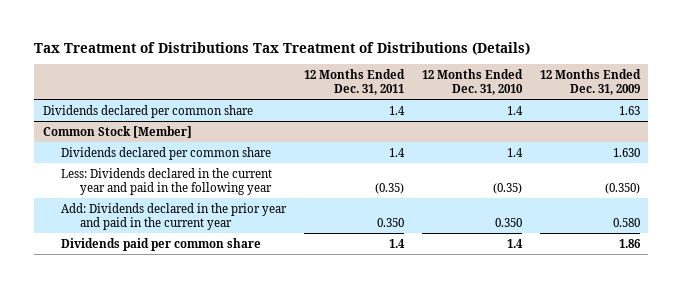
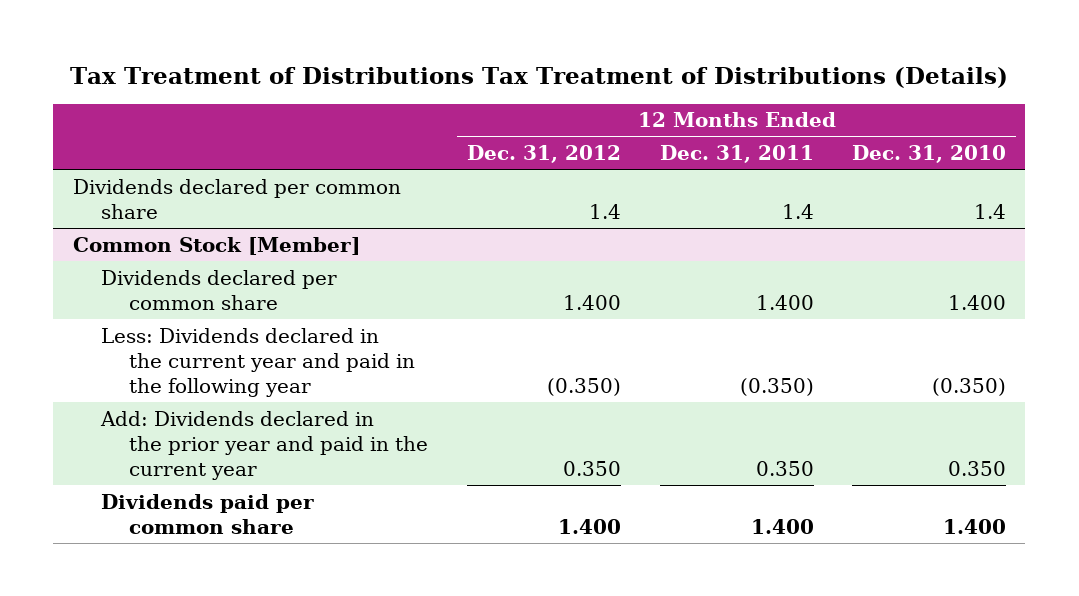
[539,68,641,96] 12 Months Ended Dec. 31, 2009 -> none
none -> [467,144,622,163] Dec. 31, 2012
[389,147,406,157] 1.4 -> [755,294,814,310] 1.400
[506,147,523,157] 1.4 -> [948,294,1007,310] 1.400
[375,182,405,194] (0.35) -> [739,377,814,396] (0.350)
[492,182,522,194] (0.35) -> [932,377,1007,396] (0.350)
[389,238,406,248] 1.4 -> [750,518,814,534] 1.400
[506,238,523,248] 1.4 -> [943,518,1007,534] 1.400

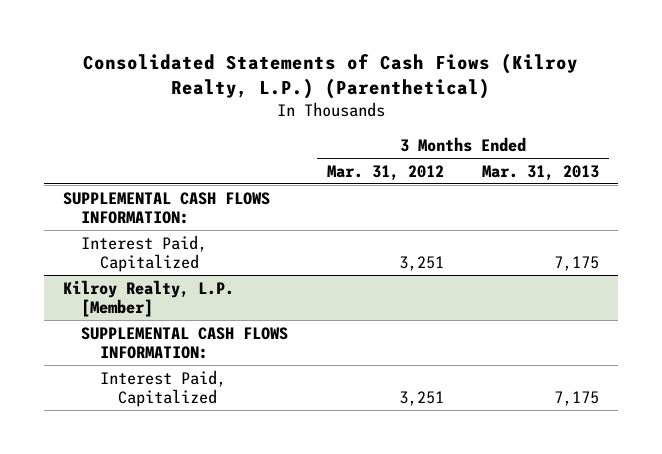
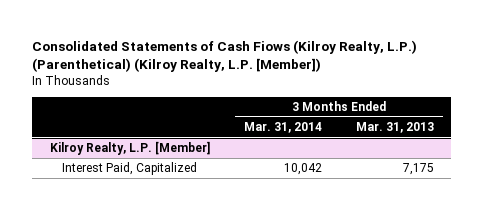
[83,52,579,100] Consolidated Statements of Cash Fiows (Kilroy Realty, L.P.) (Parenthetical) -> [32,39,418,73] Consolidated Statements of Cash Fiows (Kilroy Realty, L.P.) (Parenthetical) (Kilroy Realty, L.P. [Member])
[326,164,444,181] Mar. 31, 2012 -> none
none -> [243,122,322,134] Mar. 31, 2014
[62,191,270,224] SUPPLEMENTAL CASH FLOWS INFORMATION: -> none
[81,234,208,272] Interest Paid, Capitalized -> none
[81,326,289,359] SUPPLEMENTAL CASH FLOWS INFORMATION: -> none

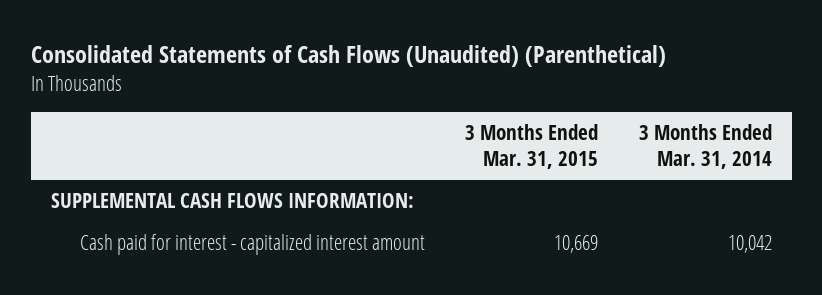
[32,39,418,73] Consolidated Statements of Cash Fiows (Kilroy Realty, L.P.) (Parenthetical) (Kilroy Realty, L.P. [Member]) -> [30,45,666,68] Consolidated Statements of Cash Flows (Unaudited) (Parenthetical)
[356,122,435,134] Mar. 31, 2013 -> none
none -> [465,124,599,169] 3 Months Ended Mar. 31, 2015
[49,141,210,156] Kilroy Realty, L.P. [Member] -> none
none -> [50,193,414,209] SUPPLEMENTAL CASH FLOWS INFORMATION:
[61,162,197,176] Interest Paid, Capitalized -> [80,234,426,256] Cash paid for interest - capitalized interest amount

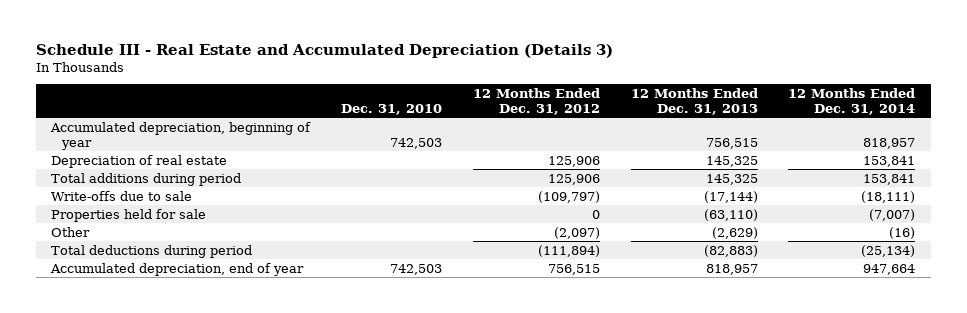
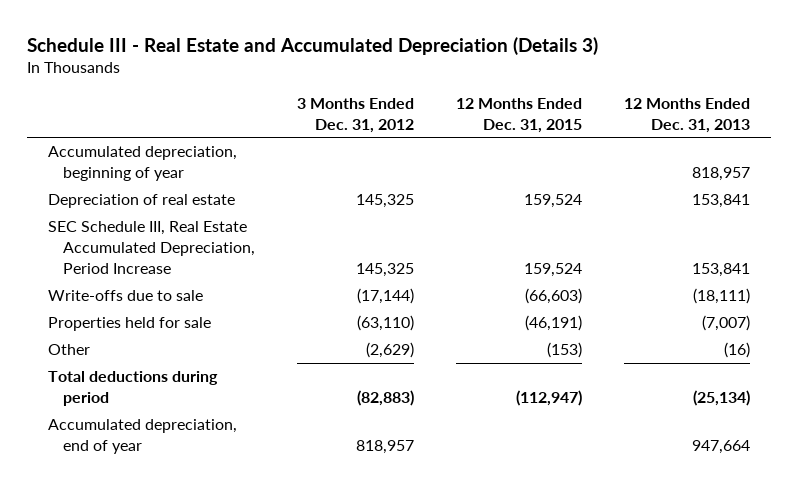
[340,103,442,115] Dec. 31, 2010 -> none
[472,87,600,115] 12 Months Ended Dec. 31, 2012 -> none
[788,87,916,115] 12 Months Ended Dec. 31, 2014 -> none
none -> [297,97,415,133] 3 Months Ended Dec. 31, 2012
none -> [455,97,582,133] 12 Months Ended Dec. 31, 2015
[51,172,242,186] Total additions during period -> none
[705,137,758,149] 756,515 -> [691,167,750,182] 818,957
[705,155,758,167] 145,325 -> [691,194,750,209] 153,841
none -> [47,221,256,275] SEC Schedule III, Real Estate Accumulated Depreciation, Period Increase
[703,190,758,203] (17,144) -> [692,288,750,305] (18,111)
[703,208,758,221] (63,110) -> [701,315,750,332] (7,007)
[711,226,758,239] (2,629) -> [723,342,750,359] (16)
[703,244,758,257] (82,883) -> [692,390,750,407] (25,134)
[705,263,758,275] 818,957 -> [691,440,750,455] 947,664

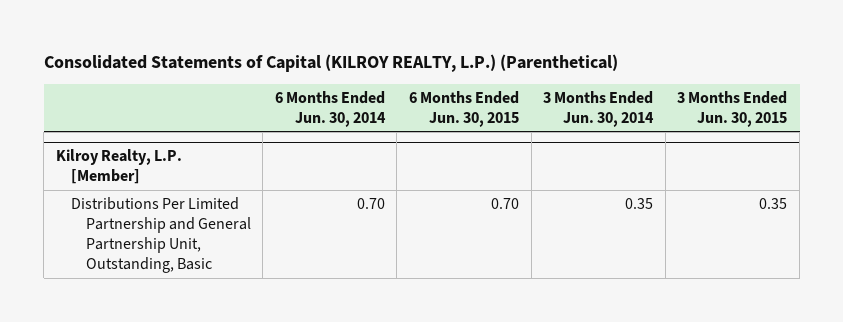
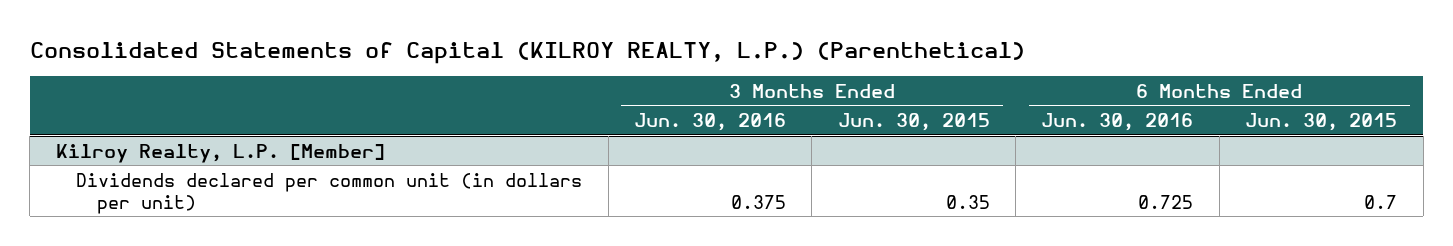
[274,90,386,127] 6 Months Ended Jun. 30, 2014 -> none
[543,90,655,127] 3 Months Ended Jun. 30, 2014 -> none
none -> [634,113,787,132] Jun. 30, 2016
none -> [1041,113,1194,132] Jun. 30, 2016
[70,196,251,274] Distributions Per Limited Partnership and General Partnership Unit, Outstanding, Basic -> none
none -> [76,172,583,214] Dividends declared per common unit (in dollars per unit)

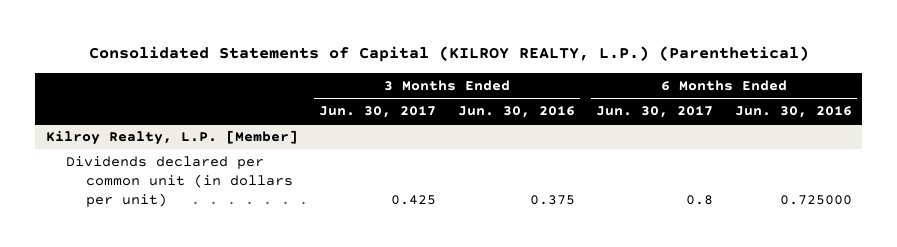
[837,113,990,132] Jun. 30, 2015 -> none
[1245,113,1398,132] Jun. 30, 2015 -> none
none -> [319,105,437,118] Jun. 30, 2017
none -> [596,105,714,118] Jun. 30, 2017
[1138,194,1194,209] 0.725 -> [779,194,852,205] 0.725000

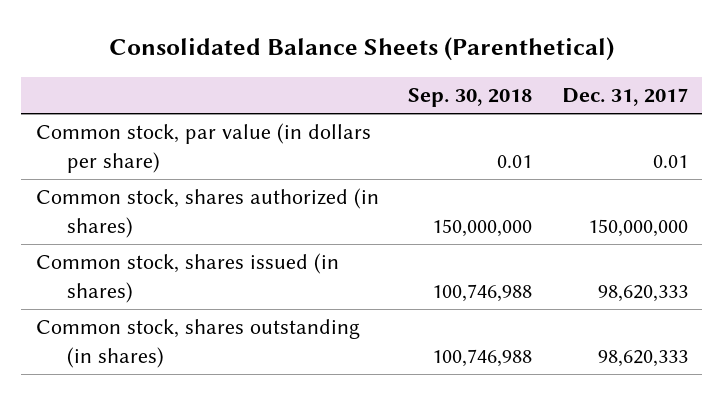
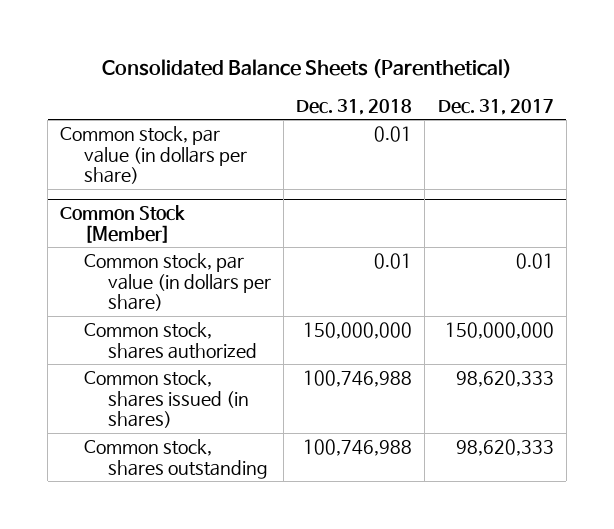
[408,88,533,108] Sep. 30, 2018 -> none
none -> [296,99,413,116] Dec. 31, 2018
none -> [60,125,248,185] Common stock, par value (in dollars per share)
none -> [60,205,186,244] Common Stock [Member]
[35,188,379,238] Common stock, shares authorized (in shares) -> [84,321,258,359] Common stock, shares authorized
[35,319,360,368] Common stock, shares outstanding (in shares) -> [84,438,269,479] Common stock, shares outstanding

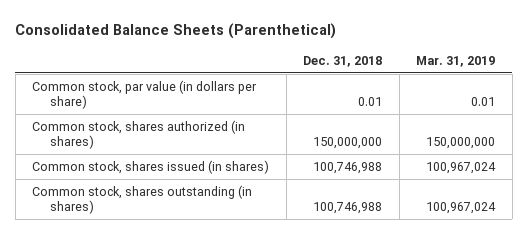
[437,99,554,116] Dec. 31, 2017 -> none
none -> [416,55,496,67] Mar. 31, 2019
[60,205,186,244] Common Stock [Member] -> none
[84,252,272,312] Common stock, par value (in dollars per share) -> none
[84,321,258,359] Common stock, shares authorized -> [32,120,246,150] Common stock, shares authorized (in shares)
[84,438,269,479] Common stock, shares outstanding -> [32,185,253,215] Common stock, shares outstanding (in shares)

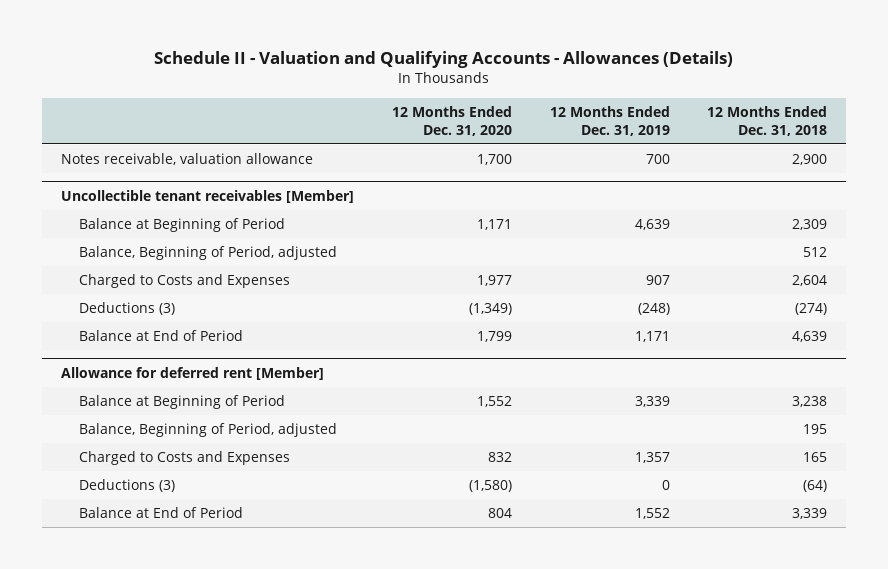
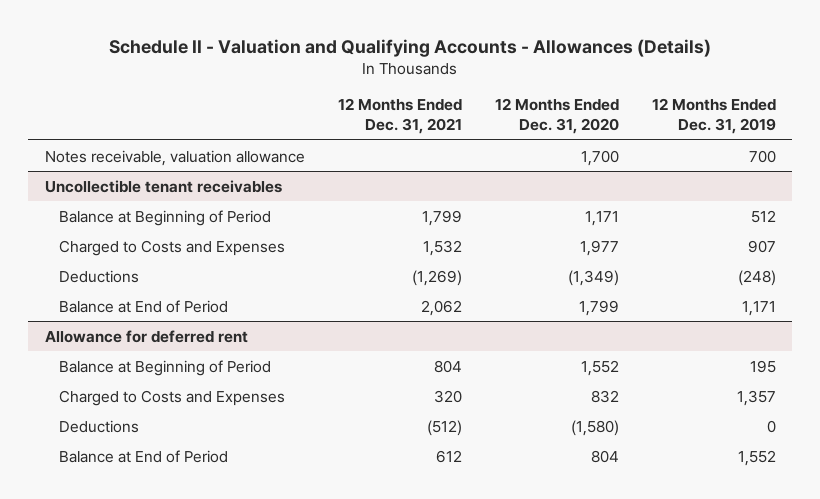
[707,105,828,136] 12 Months Ended Dec. 31, 2018 -> none
none -> [337,97,462,135] 12 Months Ended Dec. 31, 2021
[79,246,338,261] Balance, Beginning of Period, adjusted -> none
[60,190,354,204] Uncollectible tenant receivables [Member] -> [44,179,282,193] Uncollectible tenant receivables
[634,219,670,231] 4,639 -> [750,209,776,223] 512
[79,302,176,316] Deductions (3) -> [58,269,139,283] Deductions
[79,423,338,438] Balance, Beginning of Period, adjusted -> none
[60,367,324,381] Allowance for deferred rent [Member] -> [44,329,248,343] Allowance for deferred rent
[634,396,670,408] 3,339 -> [749,359,776,373] 195
[79,479,176,493] Deductions (3) -> [58,419,139,433] Deductions

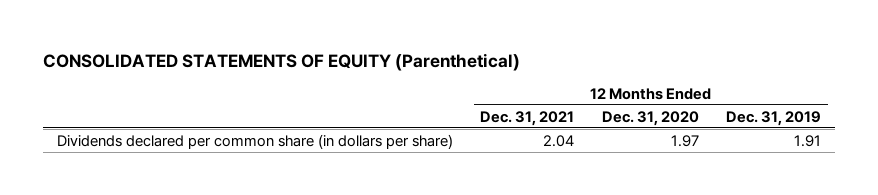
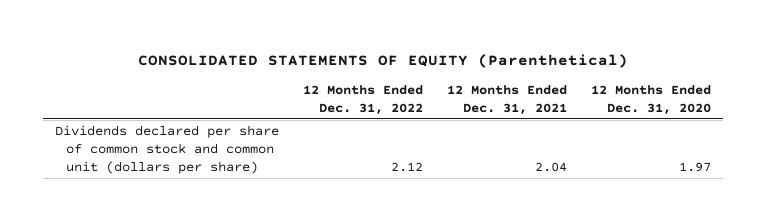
[726,110,822,126] Dec. 31, 2019 -> none
none -> [302,84,423,115] 12 Months Ended Dec. 31, 2022
[57,133,454,149] Dividends declared per common share (in dollars per share) -> [55,125,280,174] Dividends declared per share of common stock and common unit (dollars per share)

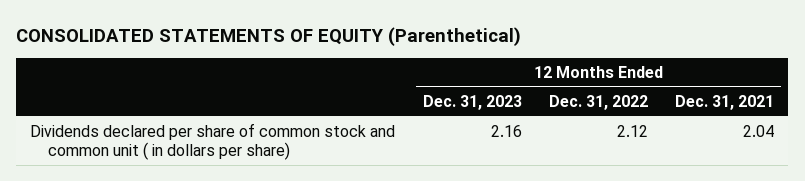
[590,84,711,115] 12 Months Ended Dec. 31, 2020 -> none
none -> [422,95,522,111] Dec. 31, 2023
[55,125,280,174] Dividends declared per share of common stock and common unit (dollars per share) -> [30,123,396,160] Dividends declared per share of common stock and common unit ( in dollars per share)

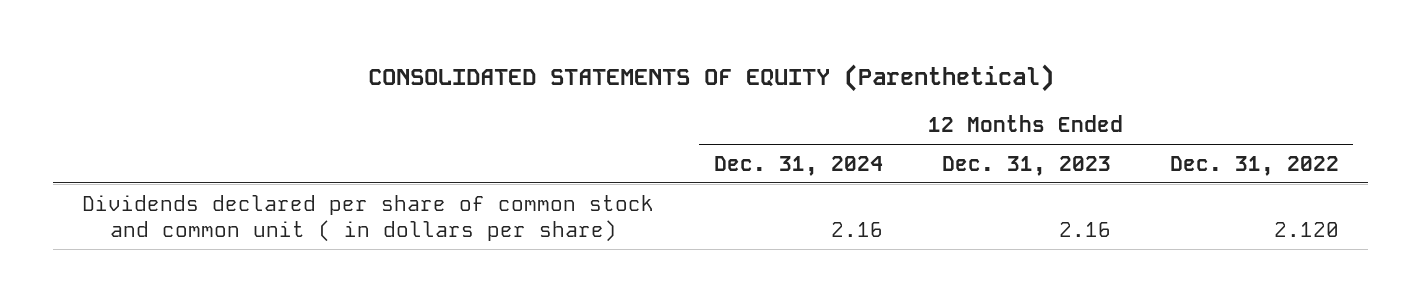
[675,95,775,111] Dec. 31, 2021 -> none
none -> [713,155,883,176] Dec. 31, 2024
[617,125,649,138] 2.12 -> [1273,222,1339,238] 2.120

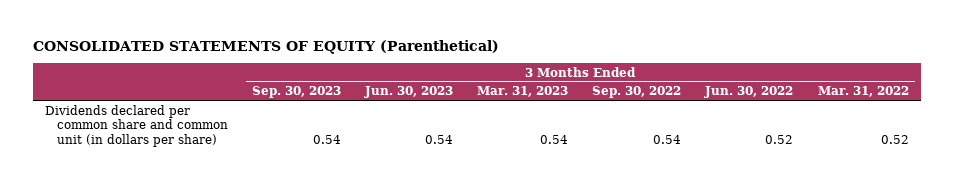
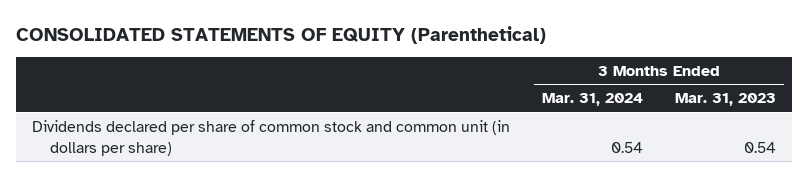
[252,86,342,99] Sep. 30, 2023 -> none
[364,86,454,99] Jun. 30, 2023 -> none
[592,86,682,99] Sep. 30, 2022 -> none
[704,86,794,99] Jun. 30, 2022 -> none
[817,86,909,98] Mar. 31, 2022 -> none
none -> [542,93,644,107] Mar. 31, 2024
[44,104,229,147] Dividends declared per common share and common unit (in dollars per share) -> [32,120,511,156] Dividends declared per share of common stock and common unit (in dollars per share)

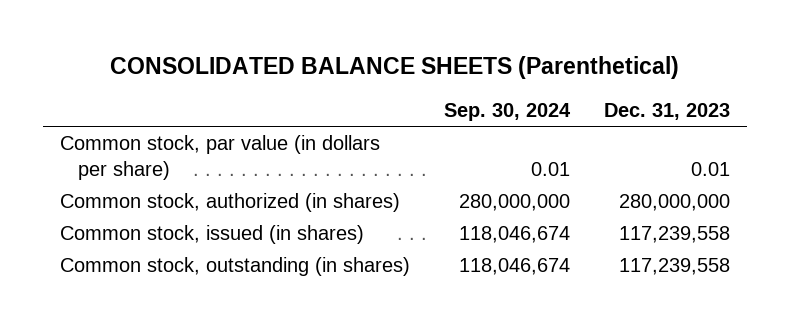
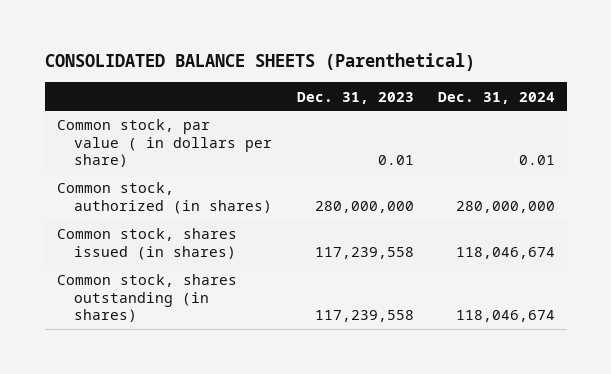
[444,103,572,122] Sep. 30, 2024 -> none
none -> [437,91,555,104] Dec. 31, 2024
[60,134,381,180] Common stock, par value (in dollars per share) -> [56,119,273,168] Common stock, par value ( in dollars per share)
[60,224,365,244] Common stock, issued (in shares) -> [56,228,237,260] Common stock, shares issued (in shares)
[60,256,411,276] Common stock, outstanding (in shares) -> [56,274,237,323] Common stock, shares outstanding (in shares)

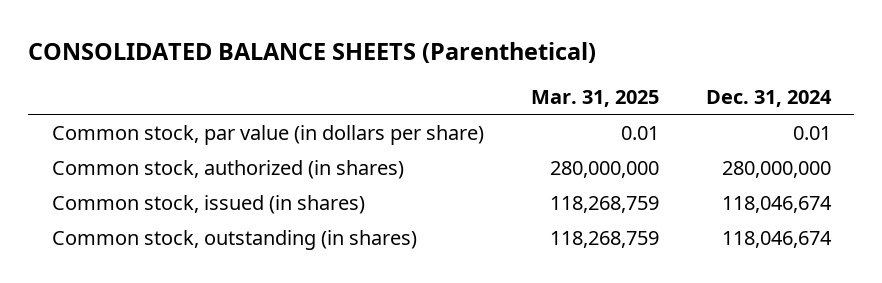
[296,91,414,104] Dec. 31, 2023 -> none
none -> [530,90,659,108] Mar. 31, 2025
[56,119,273,168] Common stock, par value ( in dollars per share) -> [51,124,484,145] Common stock, par value (in dollars per share)
[56,228,237,260] Common stock, shares issued (in shares) -> [51,194,365,214] Common stock, issued (in shares)
[56,274,237,323] Common stock, shares outstanding (in shares) -> [51,229,417,250] Common stock, outstanding (in shares)

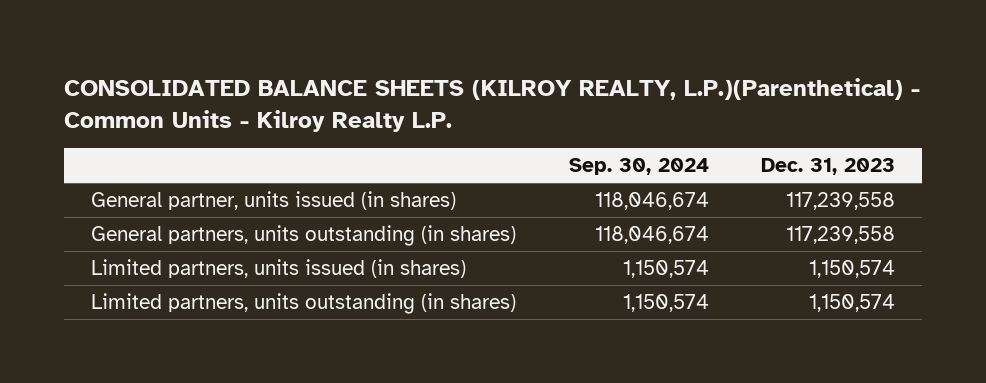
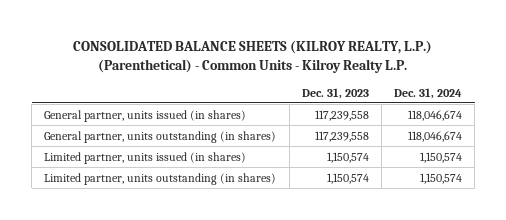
[64,78,921,132] CONSOLIDATED BALANCE SHEETS (KILROY REALTY, L.P.)(Parenthetical) - Common Units - Kilroy Realty L.P. -> [73,39,433,73] CONSOLIDATED BALANCE SHEETS (KILROY REALTY, L.P.) (Parenthetical) - Common Units - Kilroy Realty L.P.
[568,158,709,176] Sep. 30, 2024 -> none
none -> [393,87,462,99] Dec. 31, 2024
[90,224,516,246] General partners, units outstanding (in shares) -> [44,130,277,143] General partner, units outstanding (in shares)
[90,258,466,278] Limited partners, units issued (in shares) -> [44,151,247,164] Limited partner, units issued (in shares)
[90,292,516,314] Limited partners, units outstanding (in shares) -> [44,172,277,185] Limited partner, units outstanding (in shares)

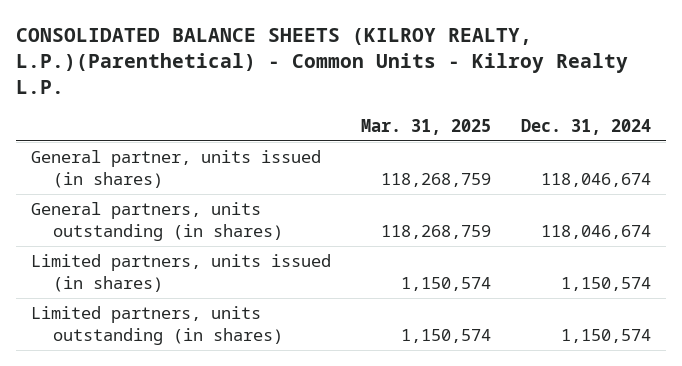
[73,39,433,73] CONSOLIDATED BALANCE SHEETS (KILROY REALTY, L.P.) (Parenthetical) - Common Units - Kilroy Realty L.P. -> [15,27,628,95] CONSOLIDATED BALANCE SHEETS (KILROY REALTY, L.P.)(Parenthetical) - Common Units - Kilroy Realty L.P.
[301,87,369,99] Dec. 31, 2023 -> none
none -> [360,118,491,135] Mar. 31, 2025
[44,130,277,143] General partner, units outstanding (in shares) -> [30,202,284,241] General partners, units outstanding (in shares)
[44,151,247,164] Limited partner, units issued (in shares) -> [30,254,331,292] Limited partners, units issued (in shares)
[44,172,277,185] Limited partner, units outstanding (in shares) -> [30,306,284,345] Limited partners, units outstanding (in shares)

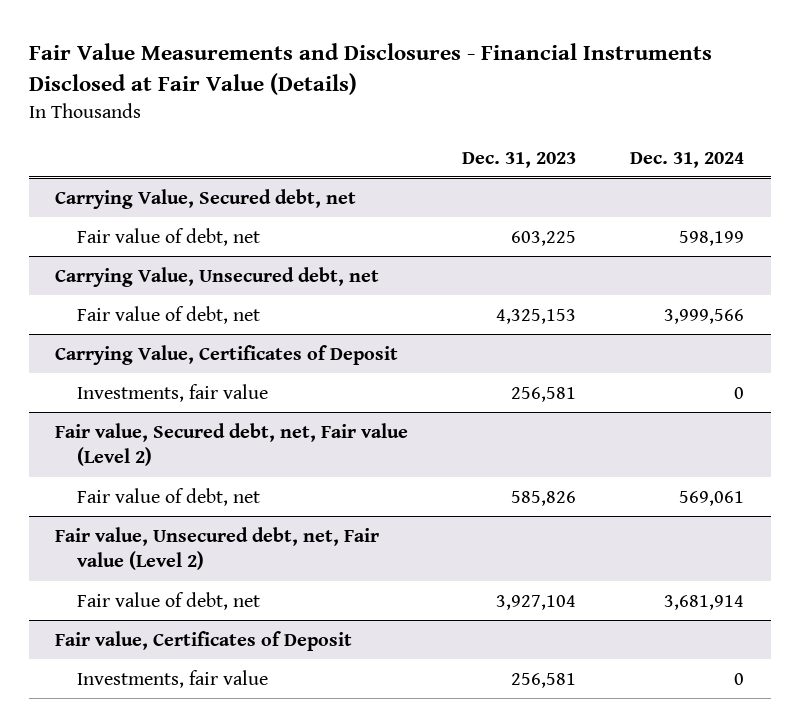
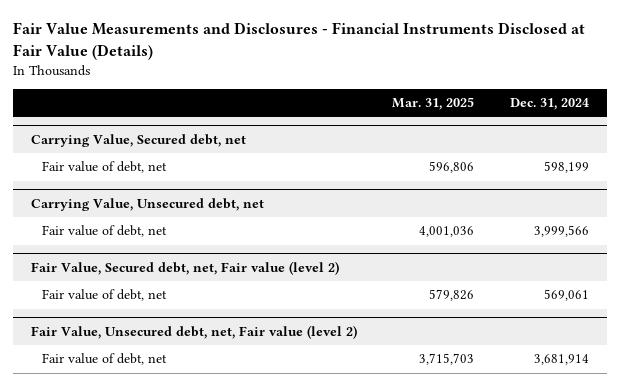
[462,151,577,168] Dec. 31, 2023 -> none
none -> [392,96,475,110] Mar. 31, 2025
[55,344,399,365] Carrying Value, Certificates of Deposit -> none
[76,383,268,402] Investments, fair value -> none
[55,422,409,467] Fair value, Secured debt, net, Fair value (Level 2) -> [30,260,339,275] Fair Value, Secured debt, net, Fair value (level 2)
[55,526,380,571] Fair value, Unsecured debt, net, Fair value (Level 2) -> [30,324,357,339] Fair Value, Unsecured debt, net, Fair value (level 2)
[55,630,353,651] Fair value, Certificates of Deposit -> none
[76,669,268,688] Investments, fair value -> none

